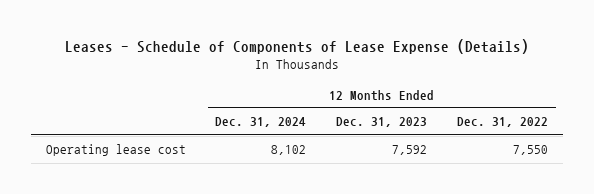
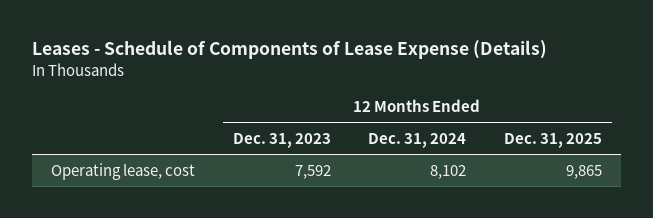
[457,117,549,128] Dec. 31, 2022 -> none
none -> [504,132,603,148] Dec. 31, 2025
[45,144,186,157] Operating lease cost -> [50,163,195,181] Operating lease, cost

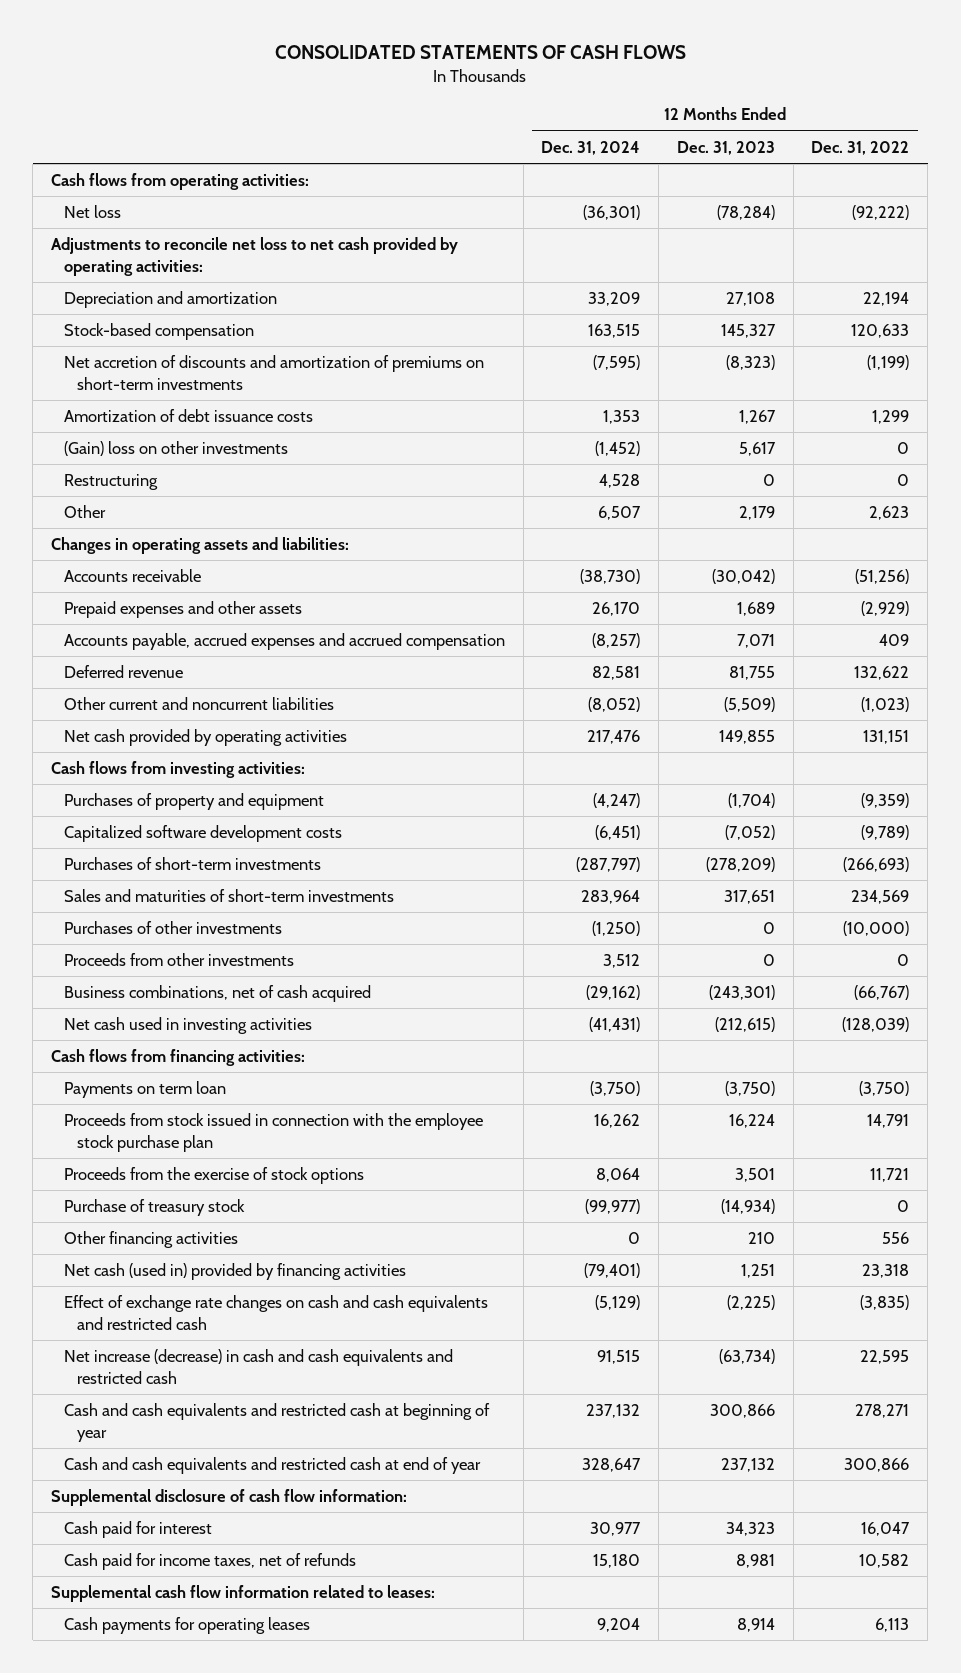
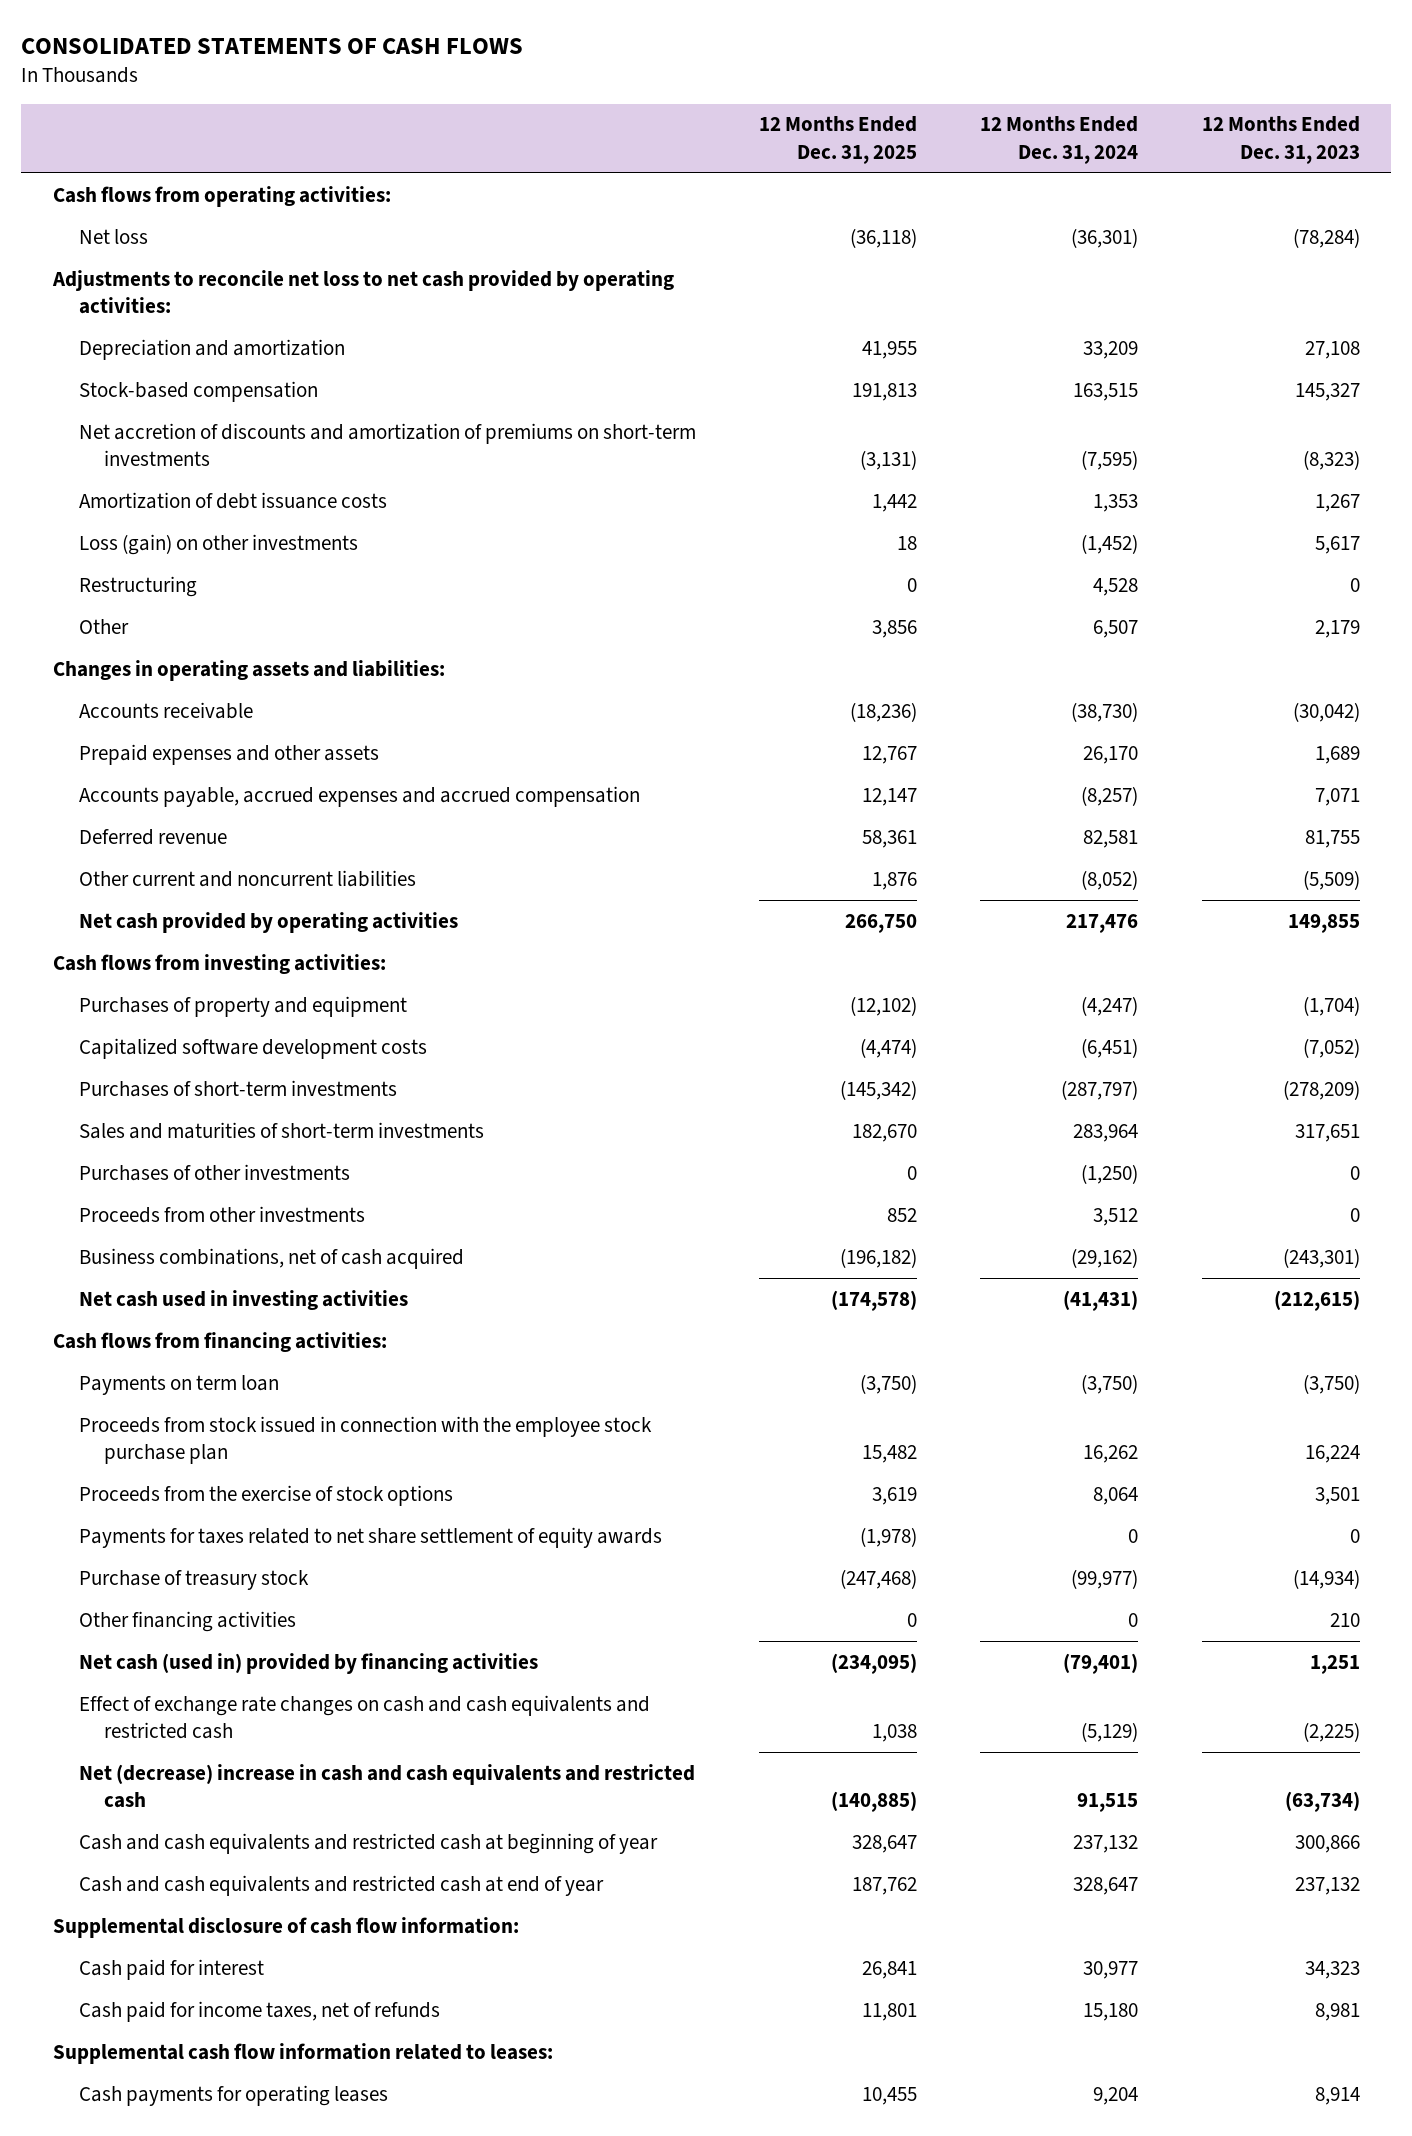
[811,140,910,155] Dec. 31, 2022 -> none
none -> [758,116,917,164] 12 Months Ended Dec. 31, 2025
[63,441,288,457] (Gain) loss on other investments -> [78,533,358,555] Loss (gain) on other investments
none -> [78,1526,662,1548] Payments for taxes related to net share settlement of equity awards
[63,1349,453,1384] Net increase (decrease) in cash and cash equivalents and restricted cash -> [78,1763,695,1809] Net (decrease) increase in cash and cash equivalents and restricted cash

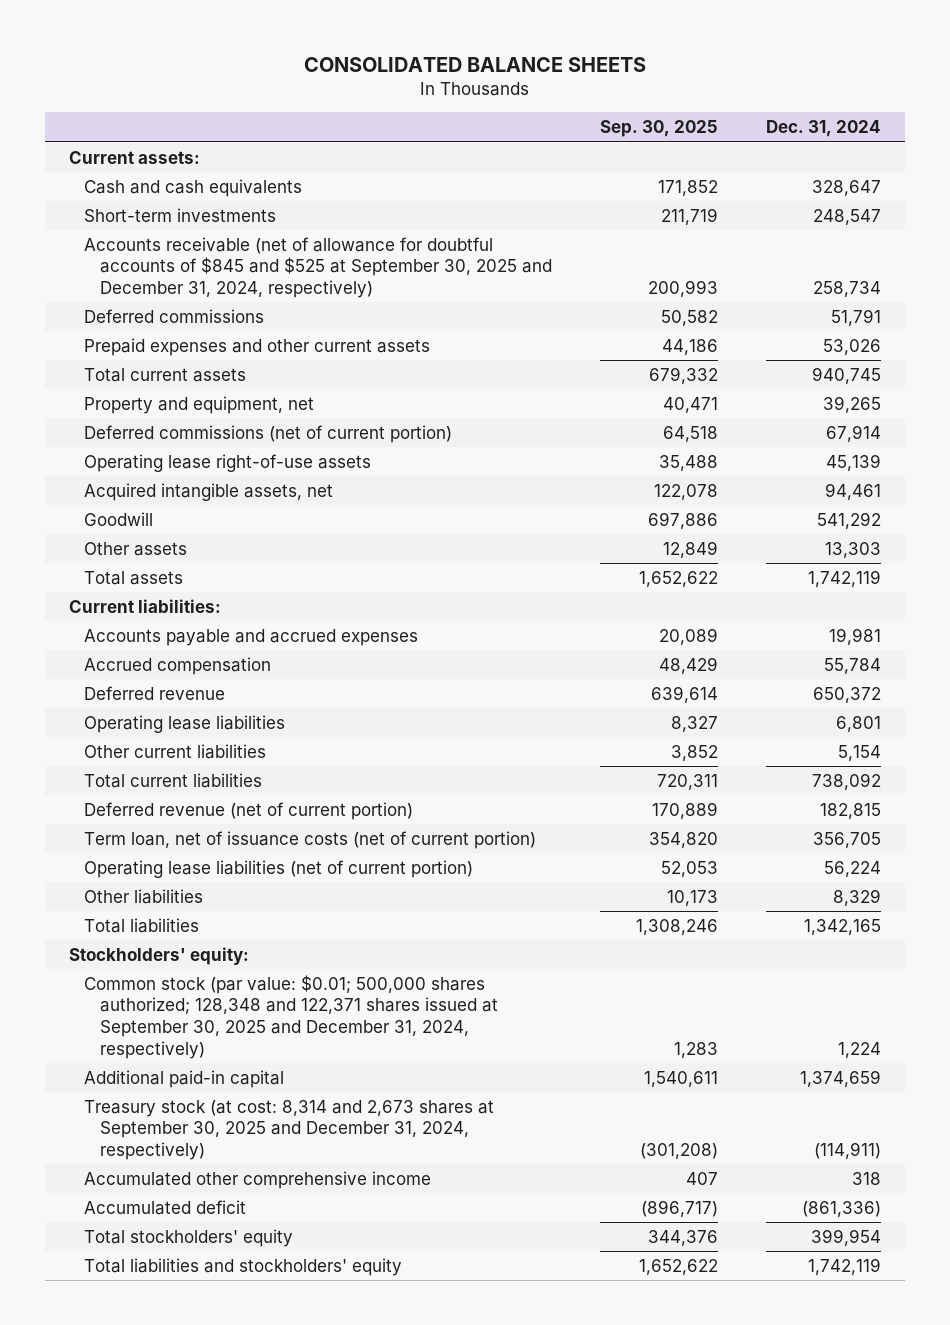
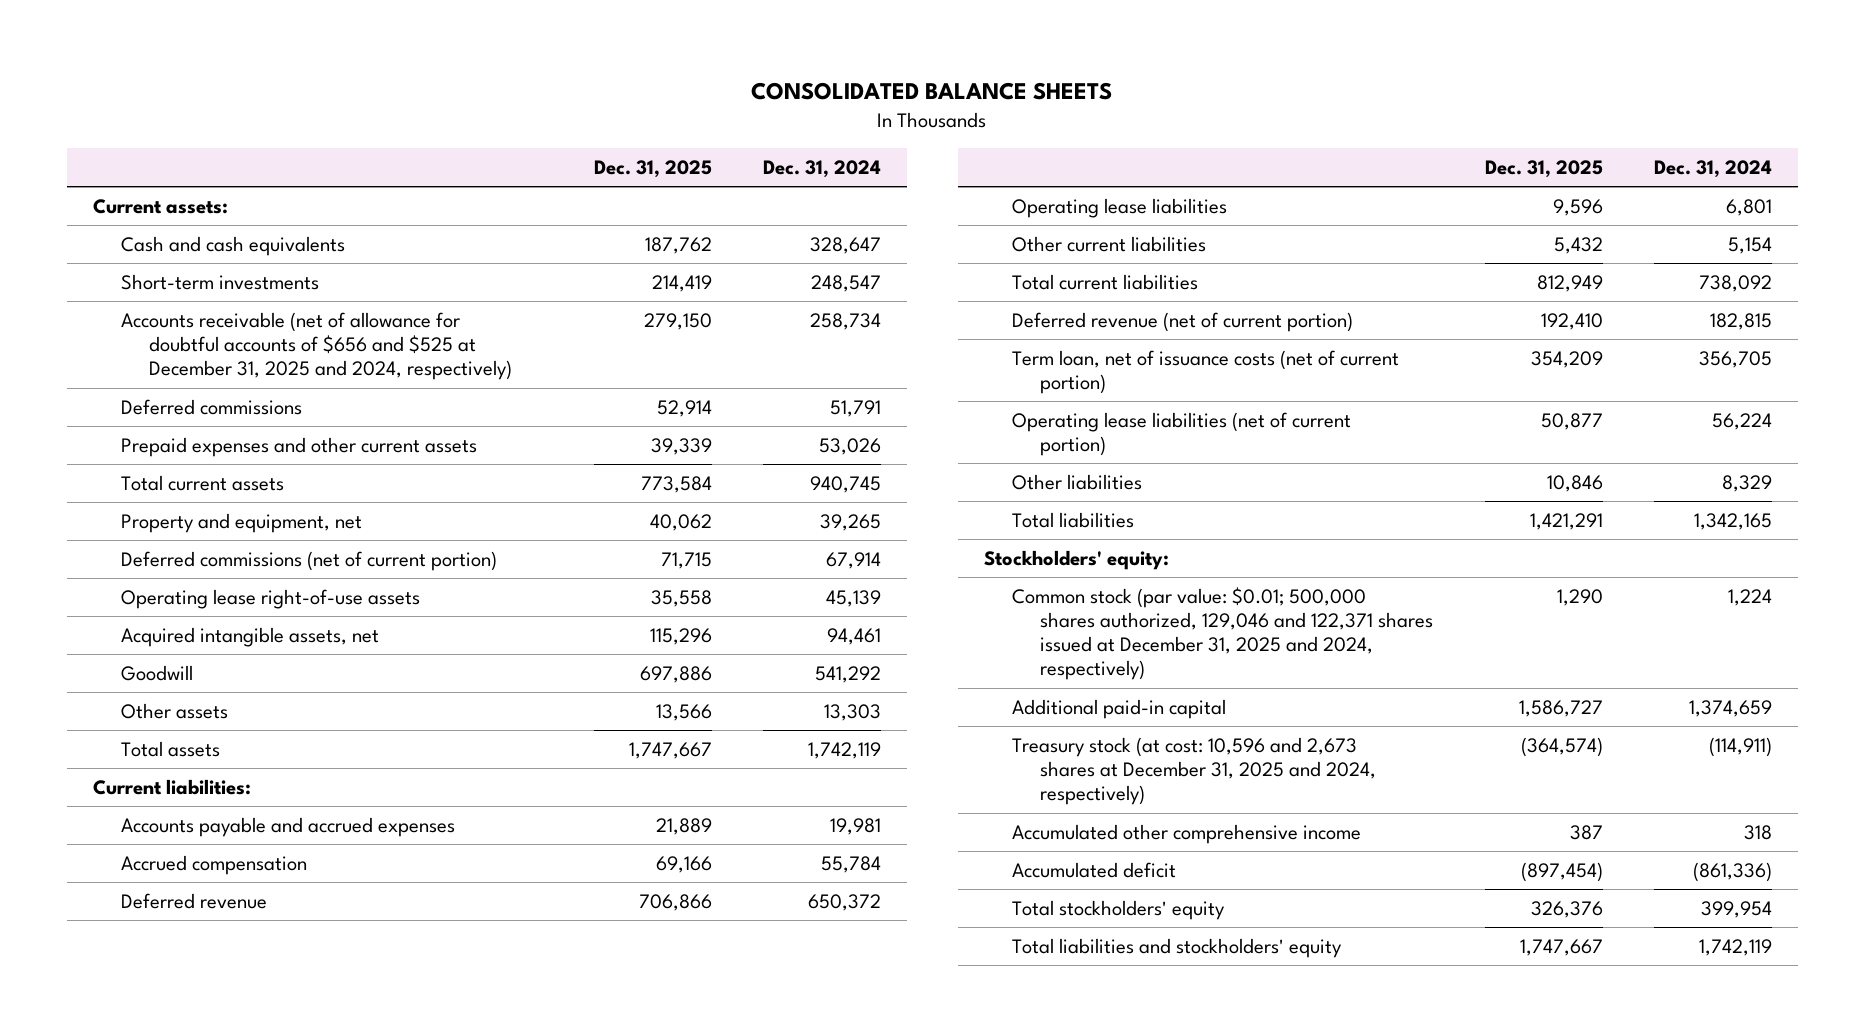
[599,120,718,138] Sep. 30, 2025 -> none
none -> [593,159,712,178] Dec. 31, 2025
[84,236,552,299] Accounts receivable (net of allowance for doubtful accounts of $845 and $525 at September 30, 2025 and December 31, 2024, respectively) -> [121,312,513,381] Accounts receivable (net of allowance for doubtful accounts of $656 and $525 at December 31, 2025 and 2024, respectively)
[84,974,498,1059] Common stock (par value: $0.01; 500,000 shares authorized; 128,348 and 122,371 shares issued at September 30, 2025 and December 31, 2024, respectively) -> [1012,587,1434,681] Common stock (par value: $0.01; 500,000 shares authorized, 129,046 and 122,371 shares issued at December 31, 2025 and 2024, respectively)
[84,1099,495,1161] Treasury stock (at cost: 8,314 and 2,673 shares at September 30, 2025 and December 31, 2024, respectively) -> [1012,737,1377,806] Treasury stock (at cost: 10,596 and 2,673 shares at December 31, 2025 and 2024, respectively)

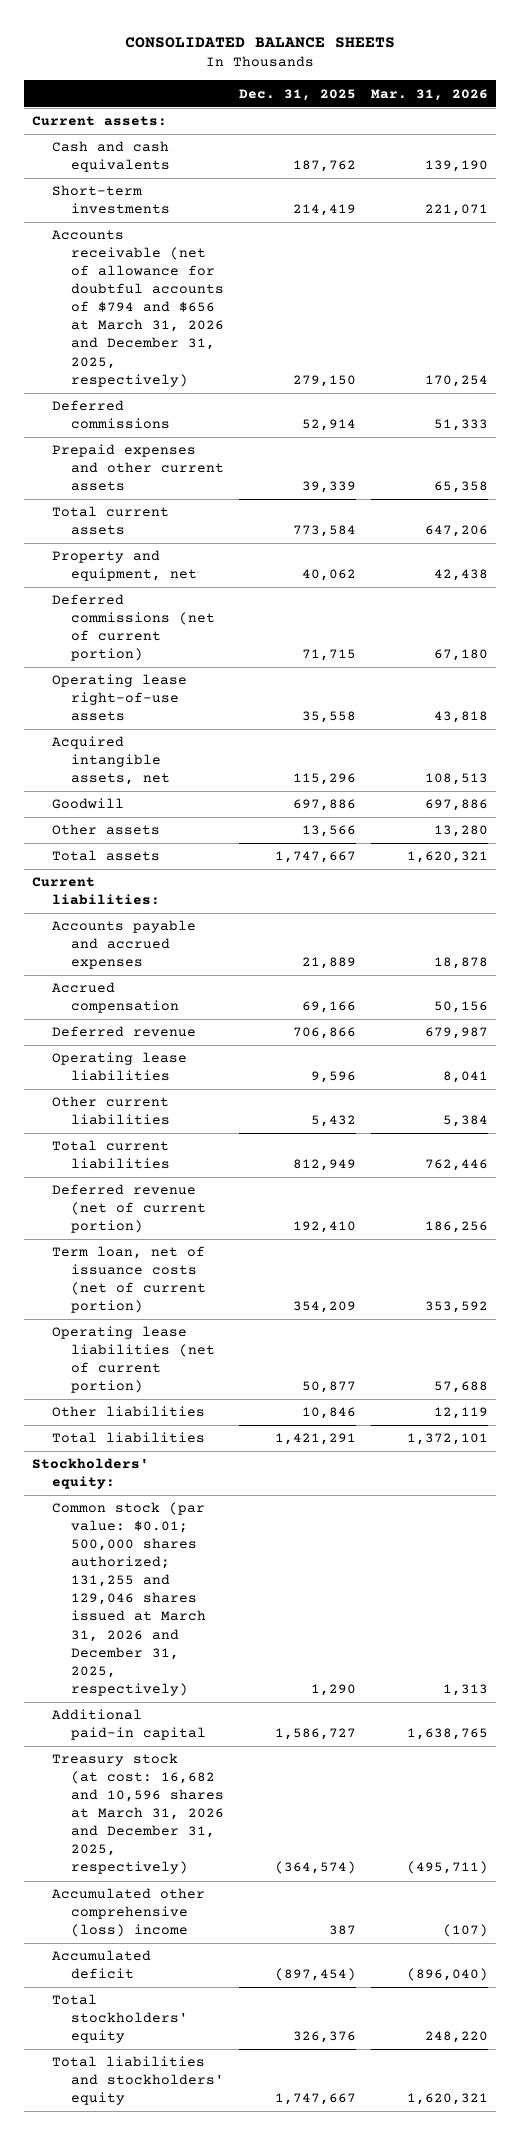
[762,159,881,178] Dec. 31, 2024 -> none
none -> [371,88,489,101] Mar. 31, 2026
[121,312,513,381] Accounts receivable (net of allowance for doubtful accounts of $656 and $525 at December 31, 2025 and 2024, respectively) -> [51,230,225,387] Accounts receivable (net of allowance for doubtful accounts of $794 and $656 at March 31, 2026 and December 31, 2025, respectively)
[1012,587,1434,681] Common stock (par value: $0.01; 500,000 shares authorized, 129,046 and 122,371 shares issued at December 31, 2025 and 2024, respectively) -> [51,1502,207,1696] Common stock (par value: $0.01; 500,000 shares authorized; 131,255 and 129,046 shares issued at March 31, 2026 and December 31, 2025, respectively)
[1012,737,1377,806] Treasury stock (at cost: 10,596 and 2,673 shares at December 31, 2025 and 2024, respectively) -> [51,1753,225,1875] Treasury stock (at cost: 16,682 and 10,596 shares at March 31, 2026 and December 31, 2025, respectively)
[1012,824,1362,845] Accumulated other comprehensive income -> [51,1888,205,1938] Accumulated other comprehensive (loss) income

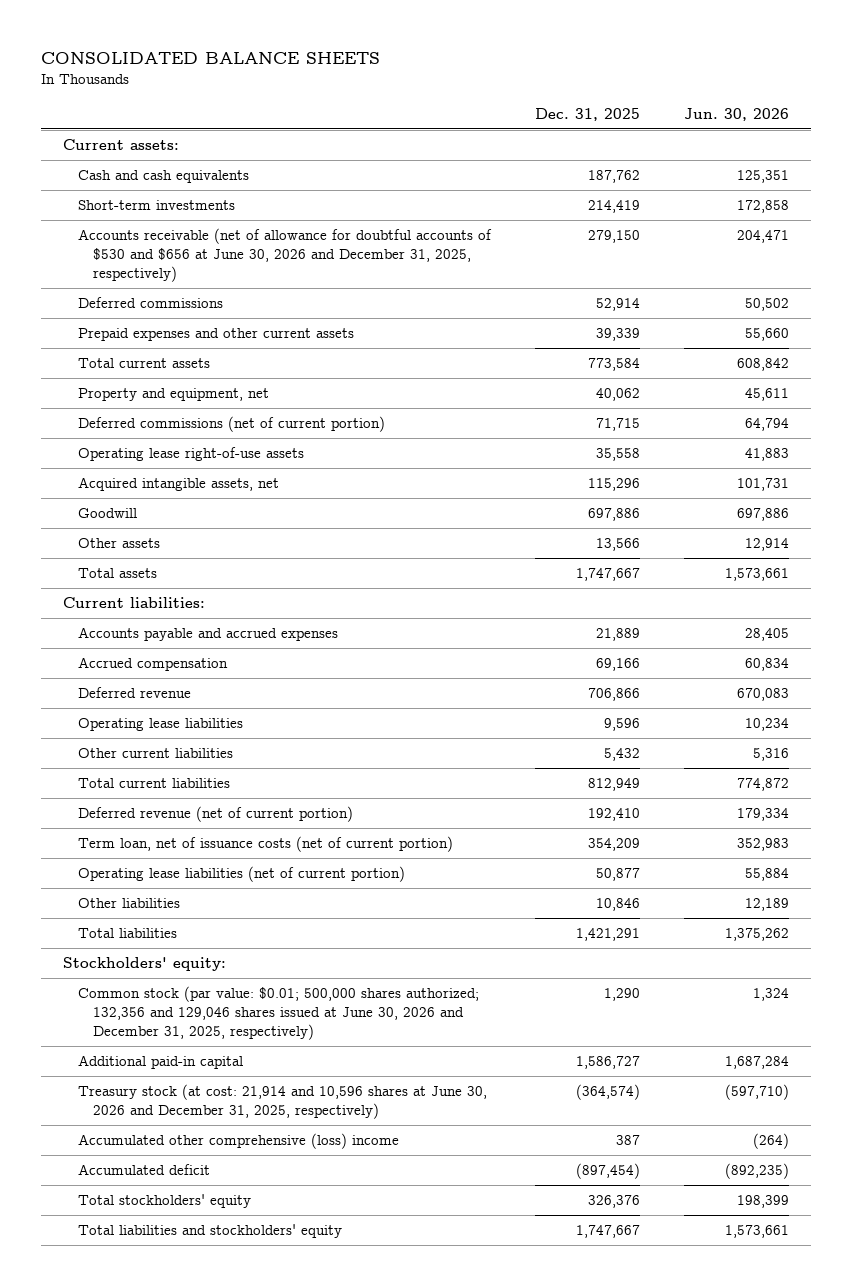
[371,88,489,101] Mar. 31, 2026 -> none
none -> [683,107,789,121] Jun. 30, 2026
[51,230,225,387] Accounts receivable (net of allowance for doubtful accounts of $794 and $656 at March 31, 2026 and December 31, 2025, respectively) -> [77,228,492,282] Accounts receivable (net of allowance for doubtful accounts of $530 and $656 at June 30, 2026 and December 31, 2025, respectively)
[51,1502,207,1696] Common stock (par value: $0.01; 500,000 shares authorized; 131,255 and 129,046 shares issued at March 31, 2026 and December 31, 2025, respectively) -> [77,986,479,1040] Common stock (par value: $0.01; 500,000 shares authorized; 132,356 and 129,046 shares issued at June 30, 2026 and December 31, 2025, respectively)
[51,1753,225,1875] Treasury stock (at cost: 16,682 and 10,596 shares at March 31, 2026 and December 31, 2025, respectively) -> [77,1084,487,1119] Treasury stock (at cost: 21,914 and 10,596 shares at June 30, 2026 and December 31, 2025, respectively)

